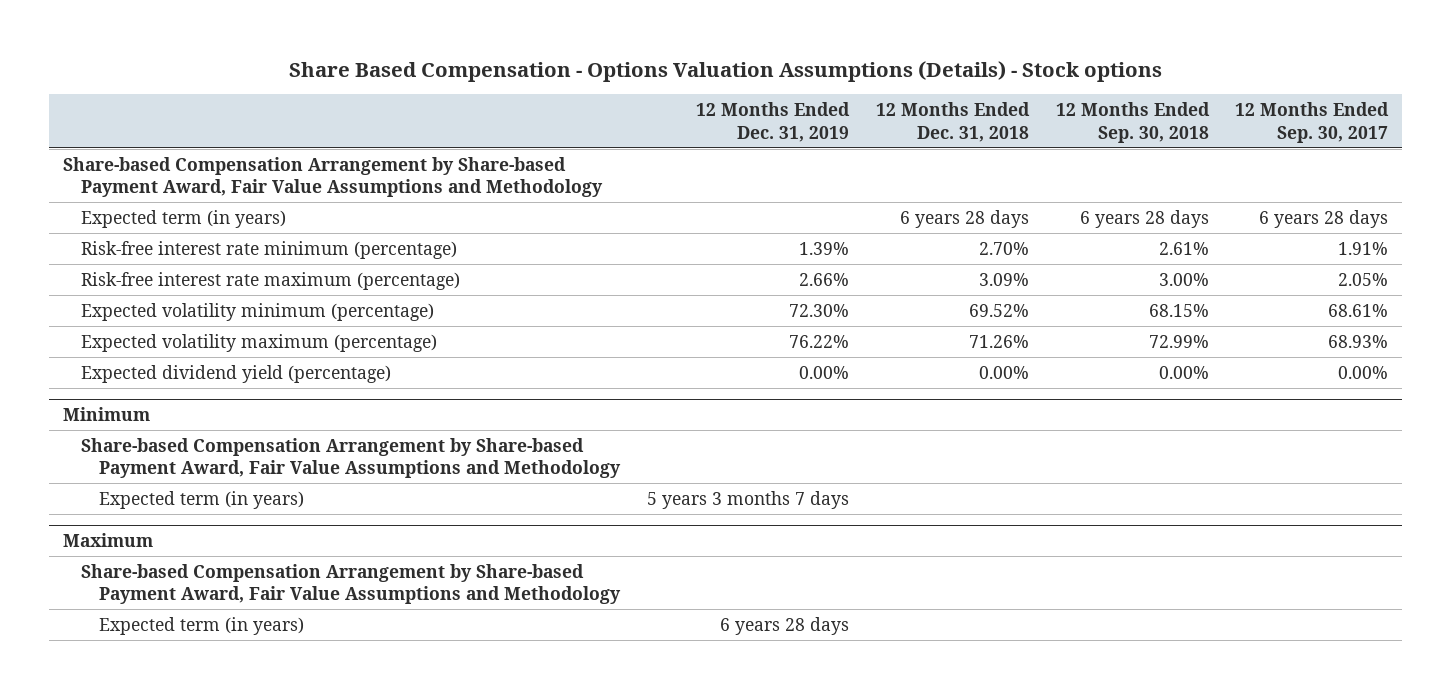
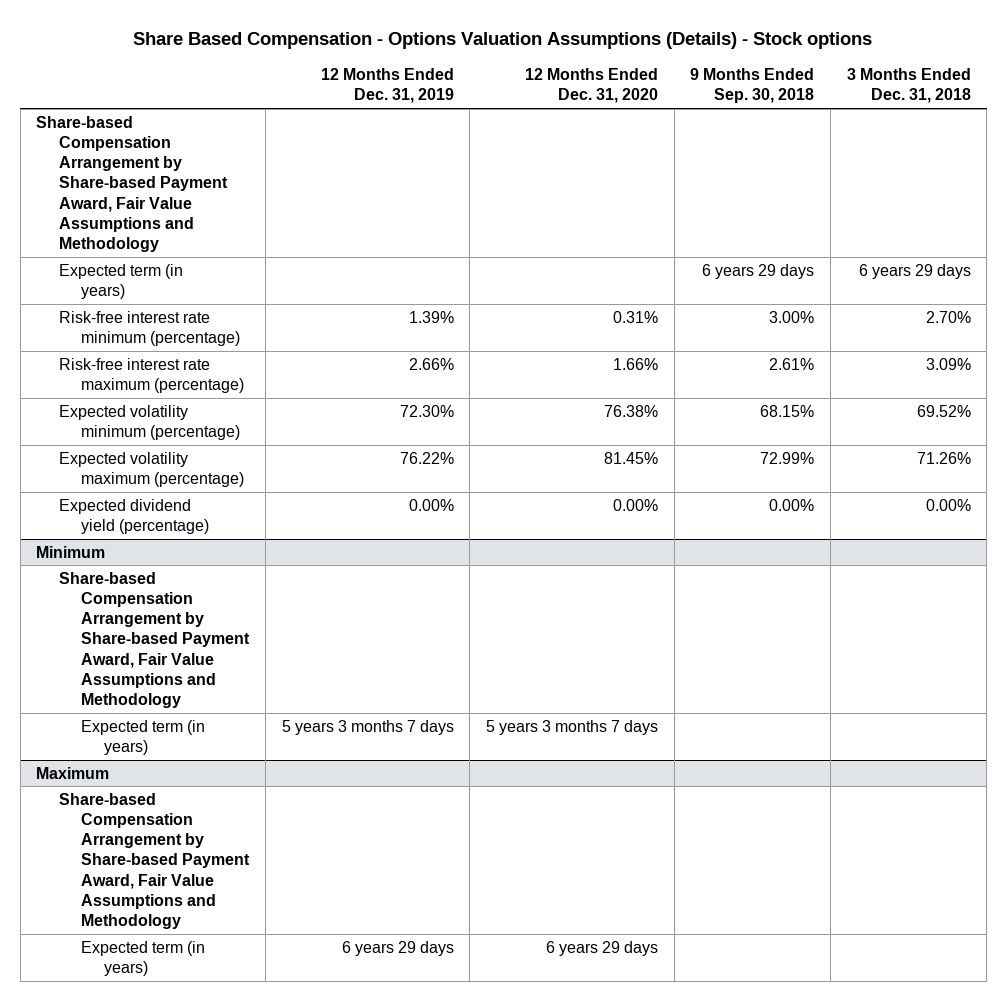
[875,102,1030,142] 12 Months Ended Dec. 31, 2018 -> none
[1055,102,1210,143] 12 Months Ended Sep. 30, 2018 -> none
[1235,102,1390,143] 12 Months Ended Sep. 30, 2017 -> none
none -> [524,68,658,104] 12 Months Ended Dec. 31, 2020
none -> [690,68,815,104] 9 Months Ended Sep. 30, 2018
none -> [846,68,971,104] 3 Months Ended Dec. 31, 2018
[720,616,850,635] 6 years 28 days -> [341,940,454,956] 6 years 29 days

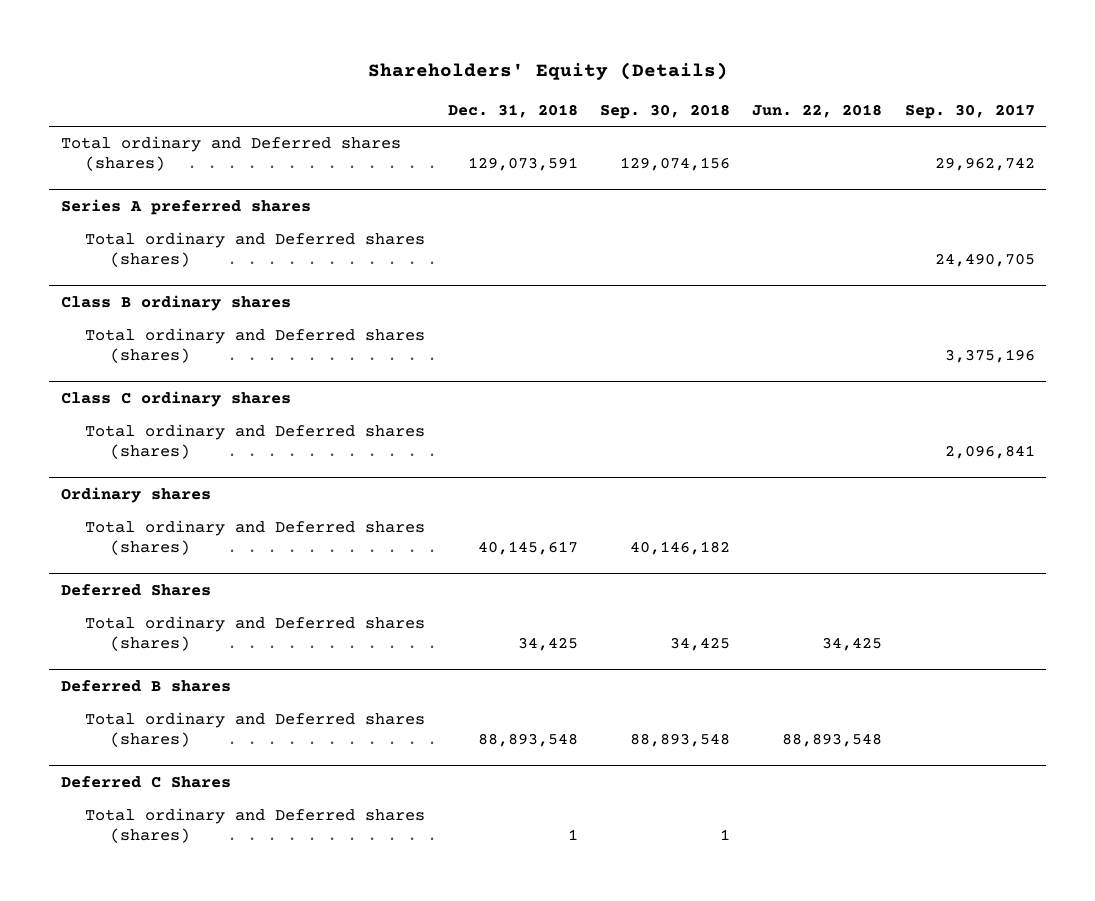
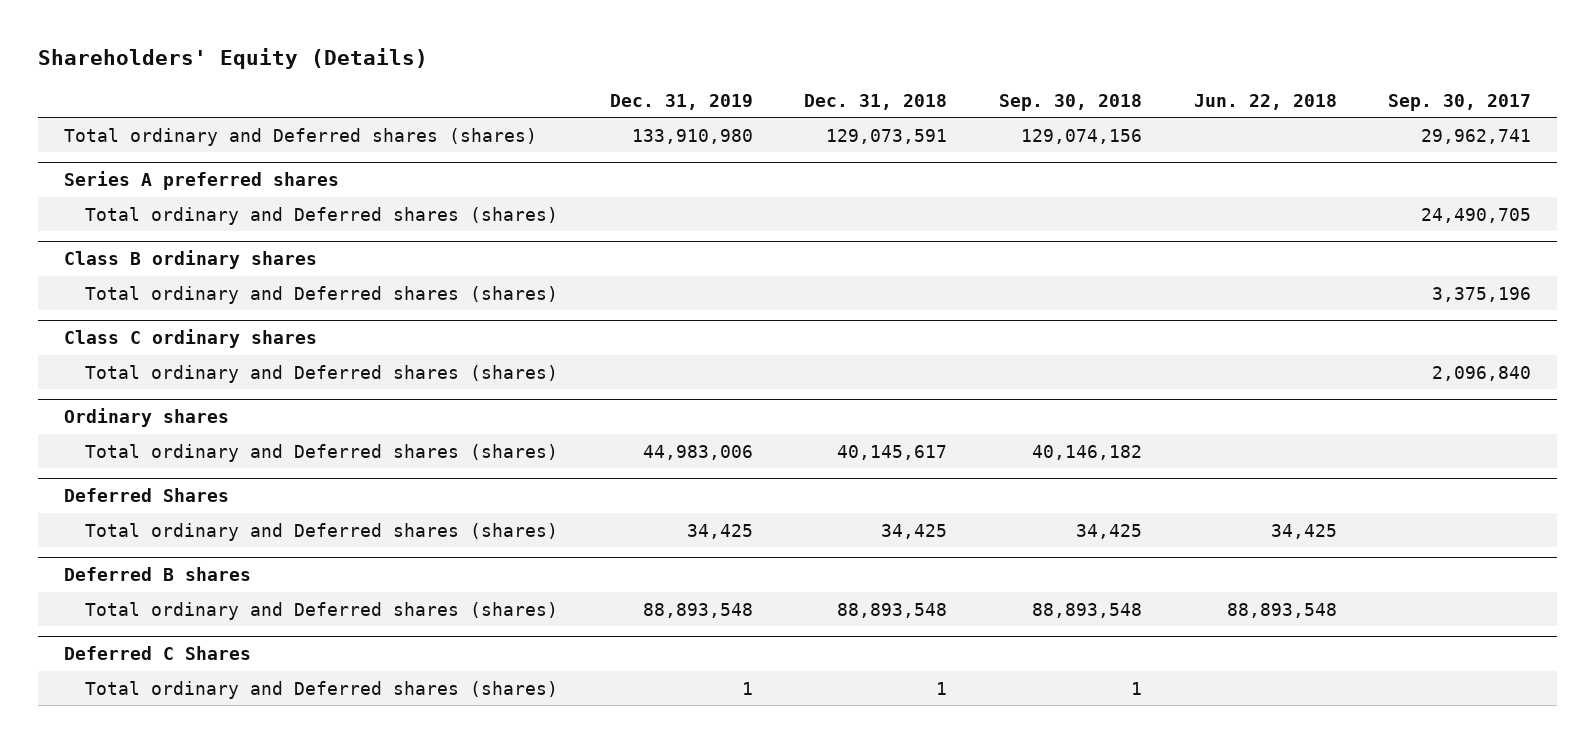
none -> [609,93,753,110] Dec. 31, 2019
[934,157,1035,172] 29,962,742 -> [1421,128,1532,144] 29,962,741
[944,445,1035,460] 2,096,841 -> [1432,365,1532,381] 2,096,840

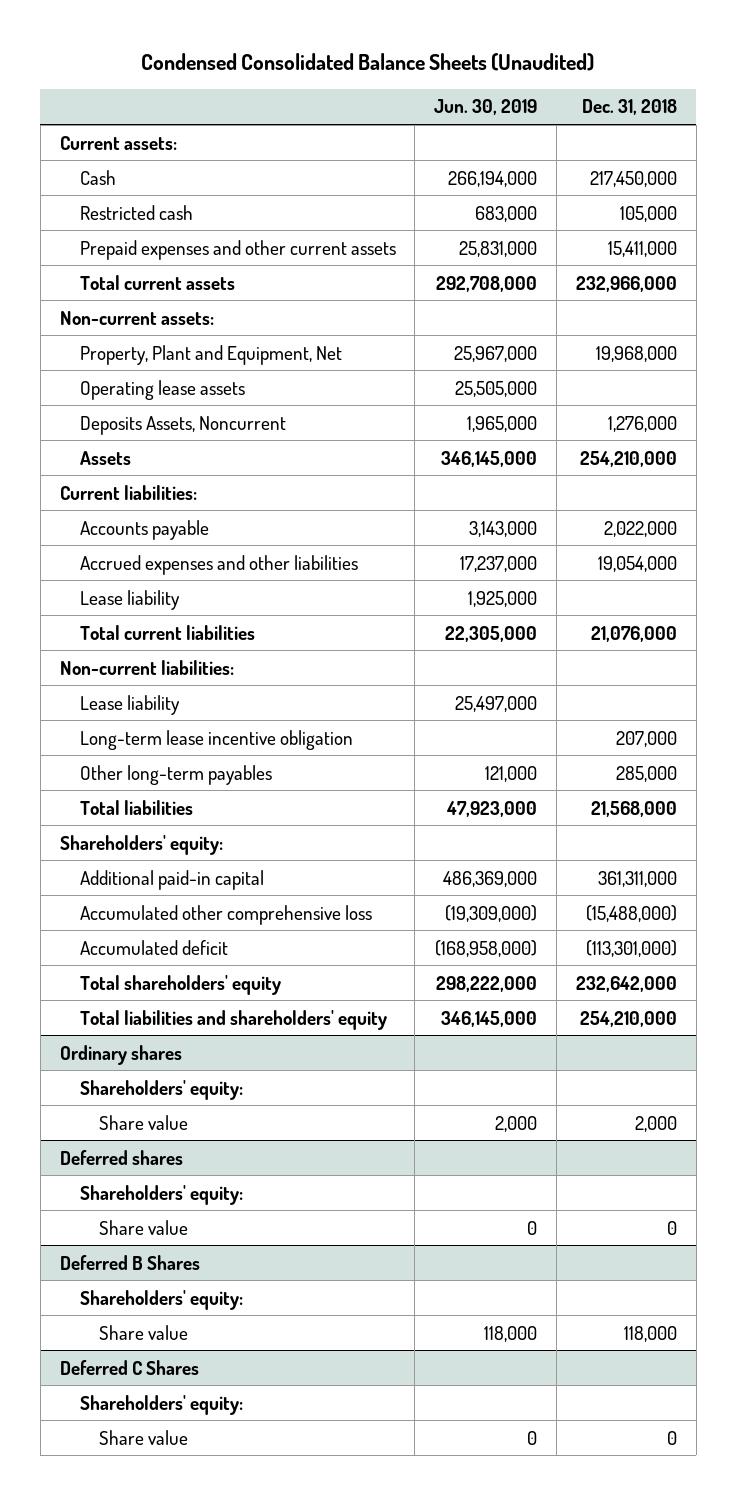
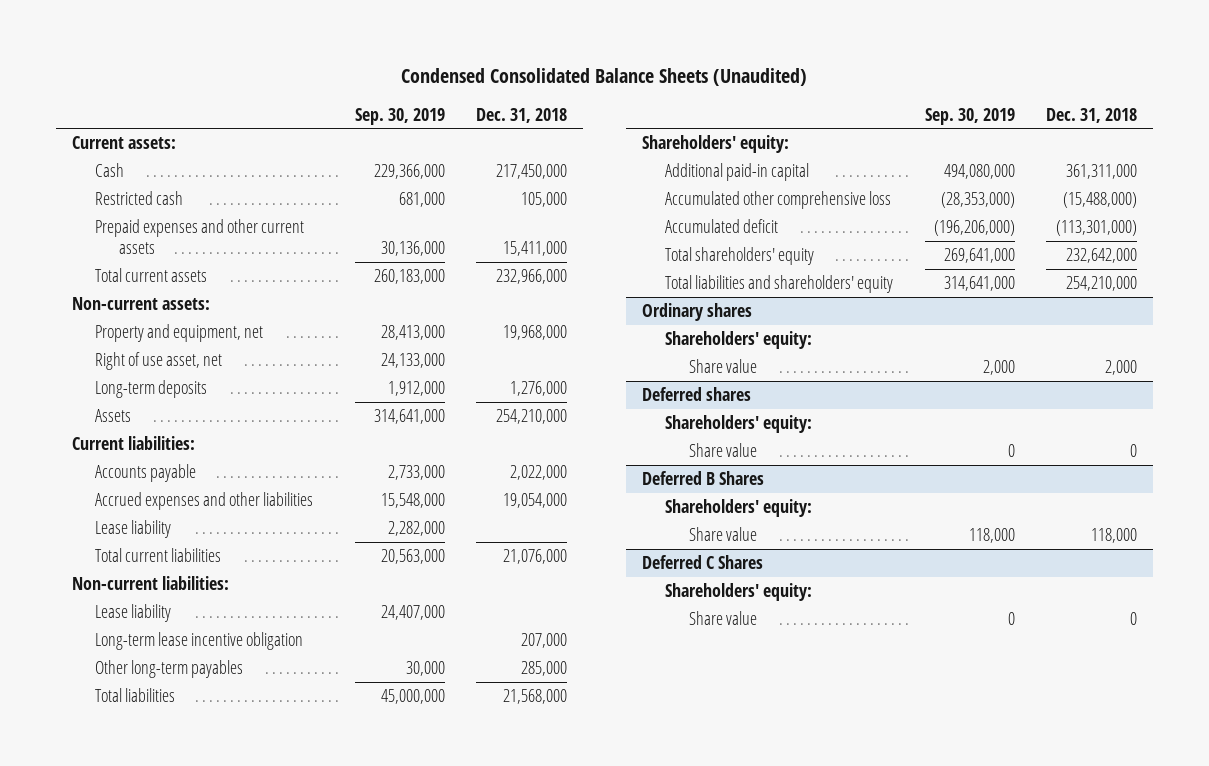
[434,99,538,116] Jun. 30, 2019 -> none
none -> [354,107,445,125] Sep. 30, 2019
[79,344,342,365] Property, Plant and Equipment, Net -> [95,324,264,343] Property and equipment, net
[79,379,245,400] Operating lease assets -> [95,352,223,371] Right of use asset, net
[79,415,286,435] Deposits Assets, Noncurrent -> [95,380,208,399] Long-term deposits

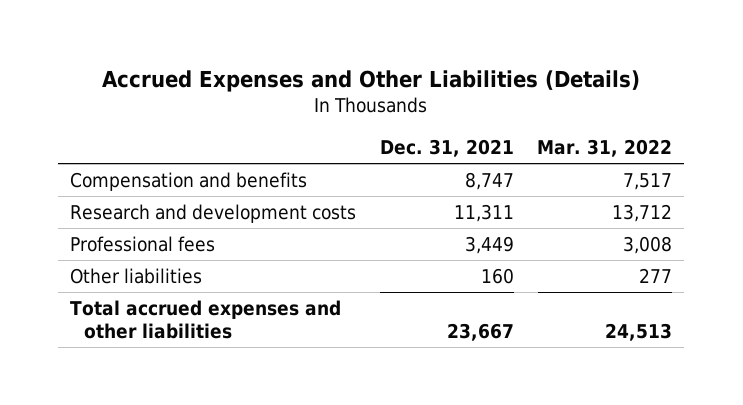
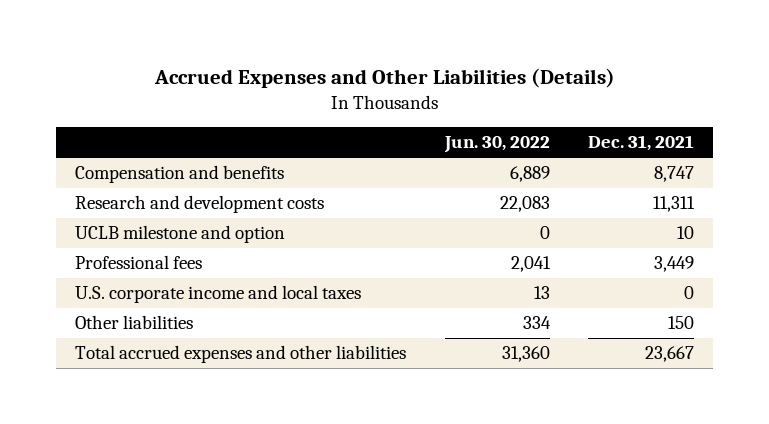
[537,138,673,157] Mar. 31, 2022 -> none
none -> [443,136,550,154] Jun. 30, 2022
none -> [75,225,286,244] UCLB milestone and option
none -> [75,285,362,304] U.S. corporate income and local taxes
[480,267,514,284] 160 -> [668,316,695,330] 150

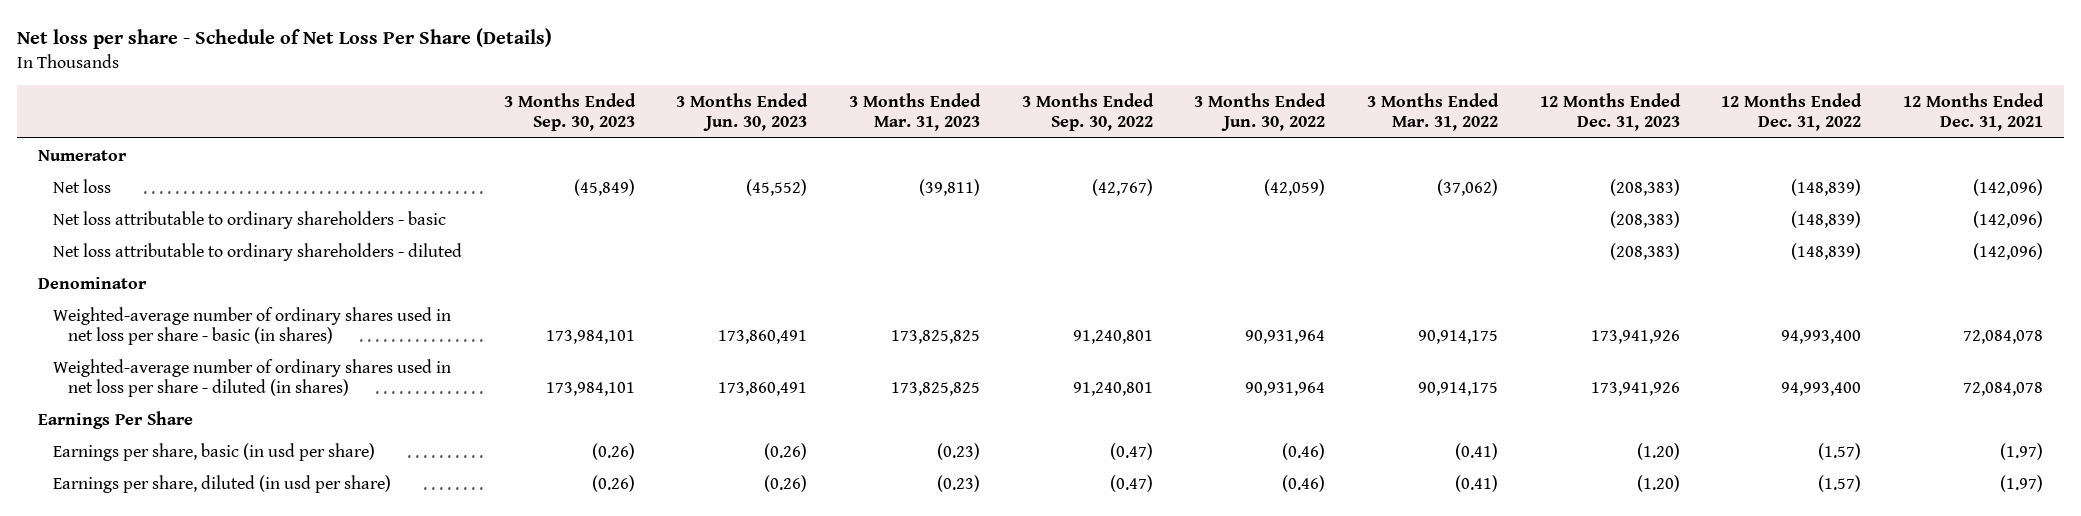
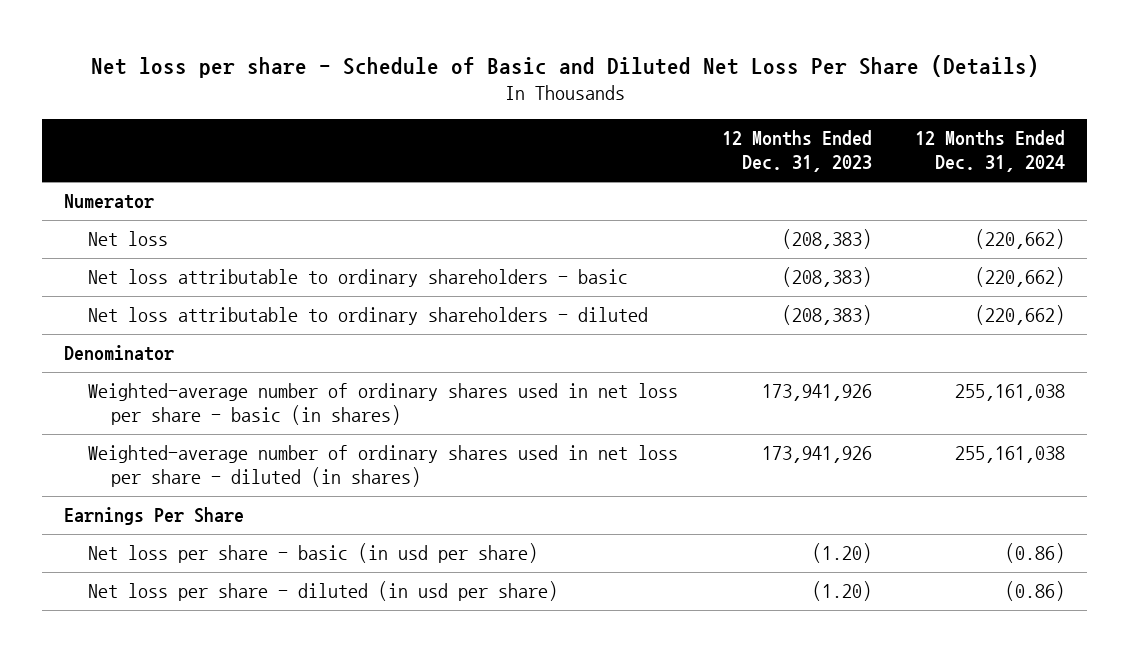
[17,28,553,50] Net loss per share - Schedule of Net Loss Per Share (Details) -> [90,54,1039,78] Net loss per share - Schedule of Basic and Diluted Net Loss Per Share (Details)
[503,92,636,131] 3 Months Ended Sep. 30, 2023 -> none
[676,92,809,131] 3 Months Ended Jun. 30, 2023 -> none
[849,92,982,131] 3 Months Ended Mar. 31, 2023 -> none
[1021,92,1154,131] 3 Months Ended Sep. 30, 2022 -> none
[1194,92,1327,131] 3 Months Ended Jun. 30, 2022 -> none
[1367,92,1500,131] 3 Months Ended Mar. 31, 2022 -> none
[1721,92,1863,131] 12 Months Ended Dec. 31, 2022 -> none
[1903,92,2045,131] 12 Months Ended Dec. 31, 2021 -> none
none -> [915,130,1066,173] 12 Months Ended Dec. 31, 2024
[53,442,376,461] Earnings per share, basic (in usd per share) -> [87,543,538,564] Net loss per share - basic (in usd per share)
[53,474,392,493] Earnings per share, diluted (in usd per share) -> [87,581,558,602] Net loss per share - diluted (in usd per share)

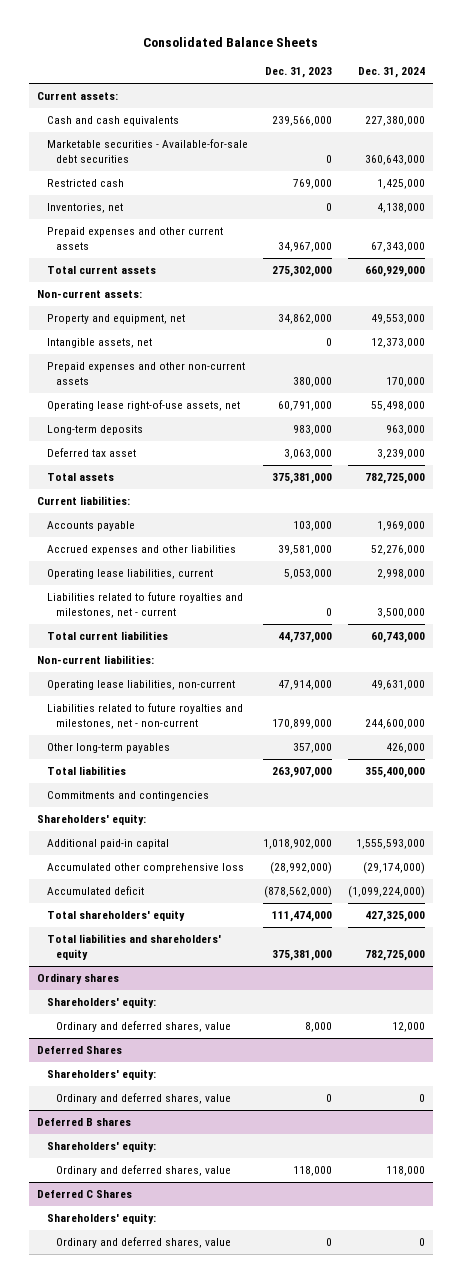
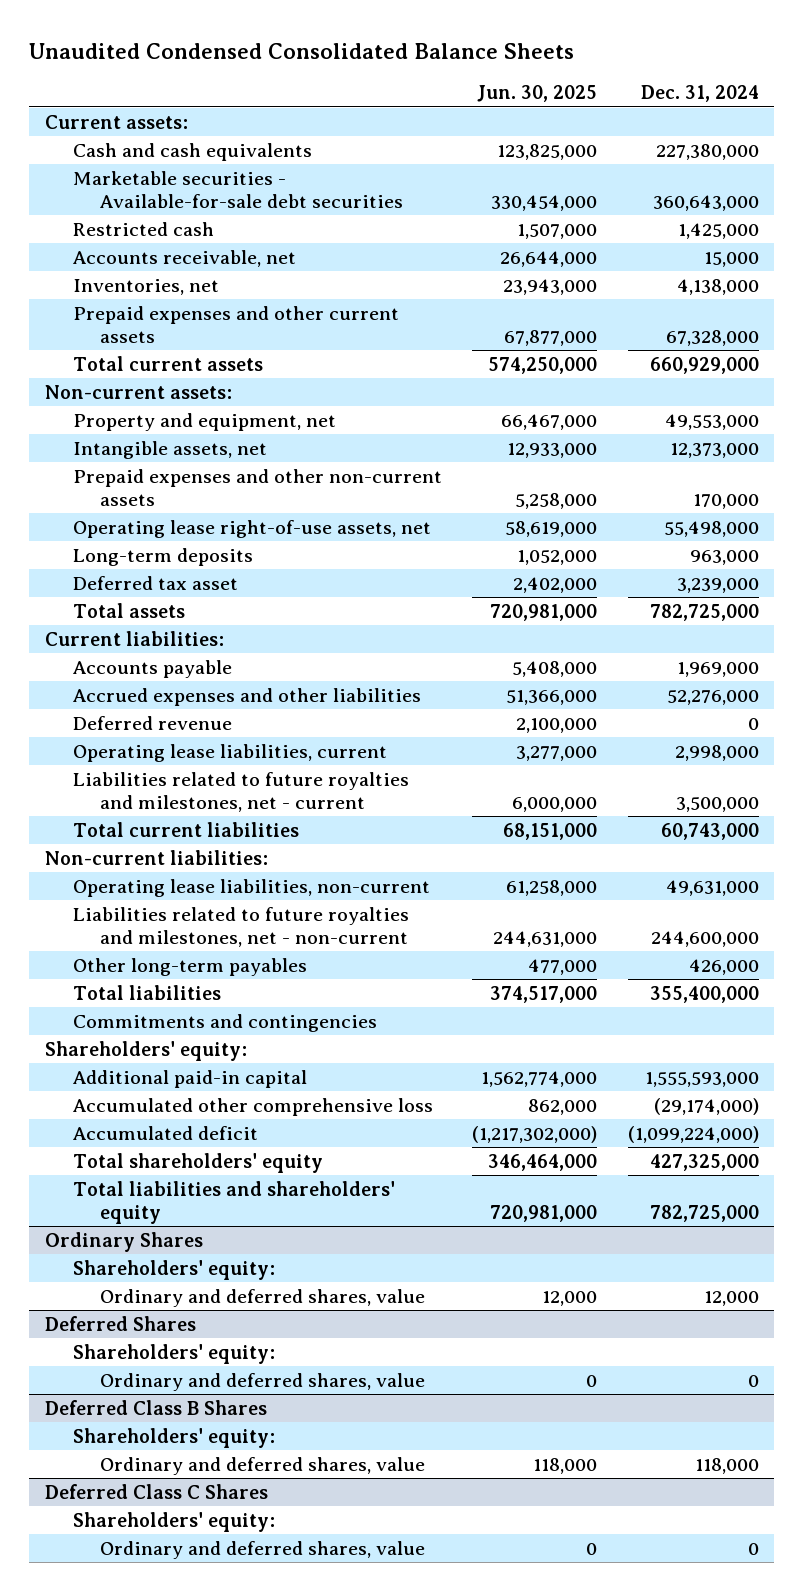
[142,37,318,48] Consolidated Balance Sheets -> [29,43,575,60] Unaudited Condensed Consolidated Balance Sheets
[265,67,333,79] Dec. 31, 2023 -> none
none -> [477,85,598,103] Jun. 30, 2025
none -> [72,249,296,267] Accounts receivable, net
[370,242,425,253] 67,343,000 -> [665,329,759,346] 67,328,000
none -> [72,715,232,730] Deferred revenue
[36,973,119,985] Ordinary shares -> [44,1231,203,1252] Ordinary Shares
[36,1118,131,1127] Deferred B shares -> [44,1399,267,1415] Deferred Class B Shares
[36,1190,132,1199] Deferred C Shares -> [44,1483,268,1499] Deferred Class C Shares

